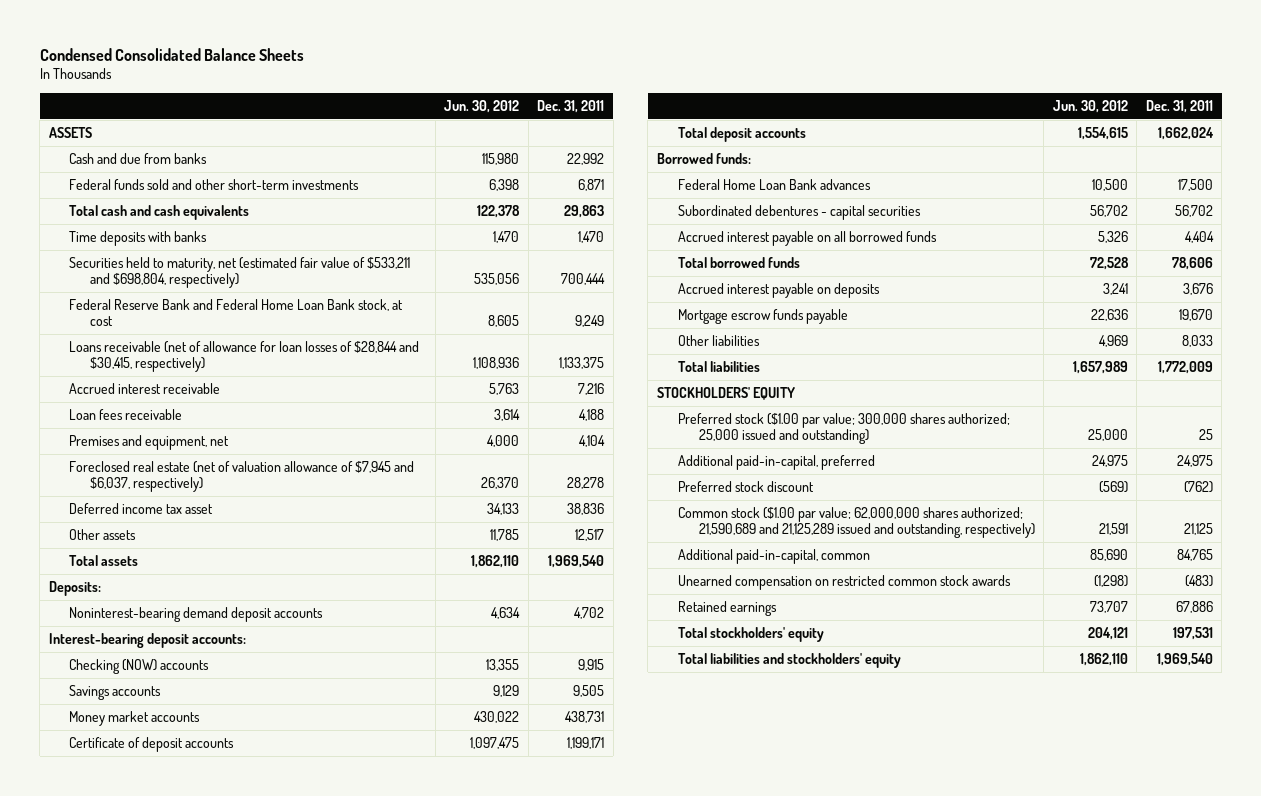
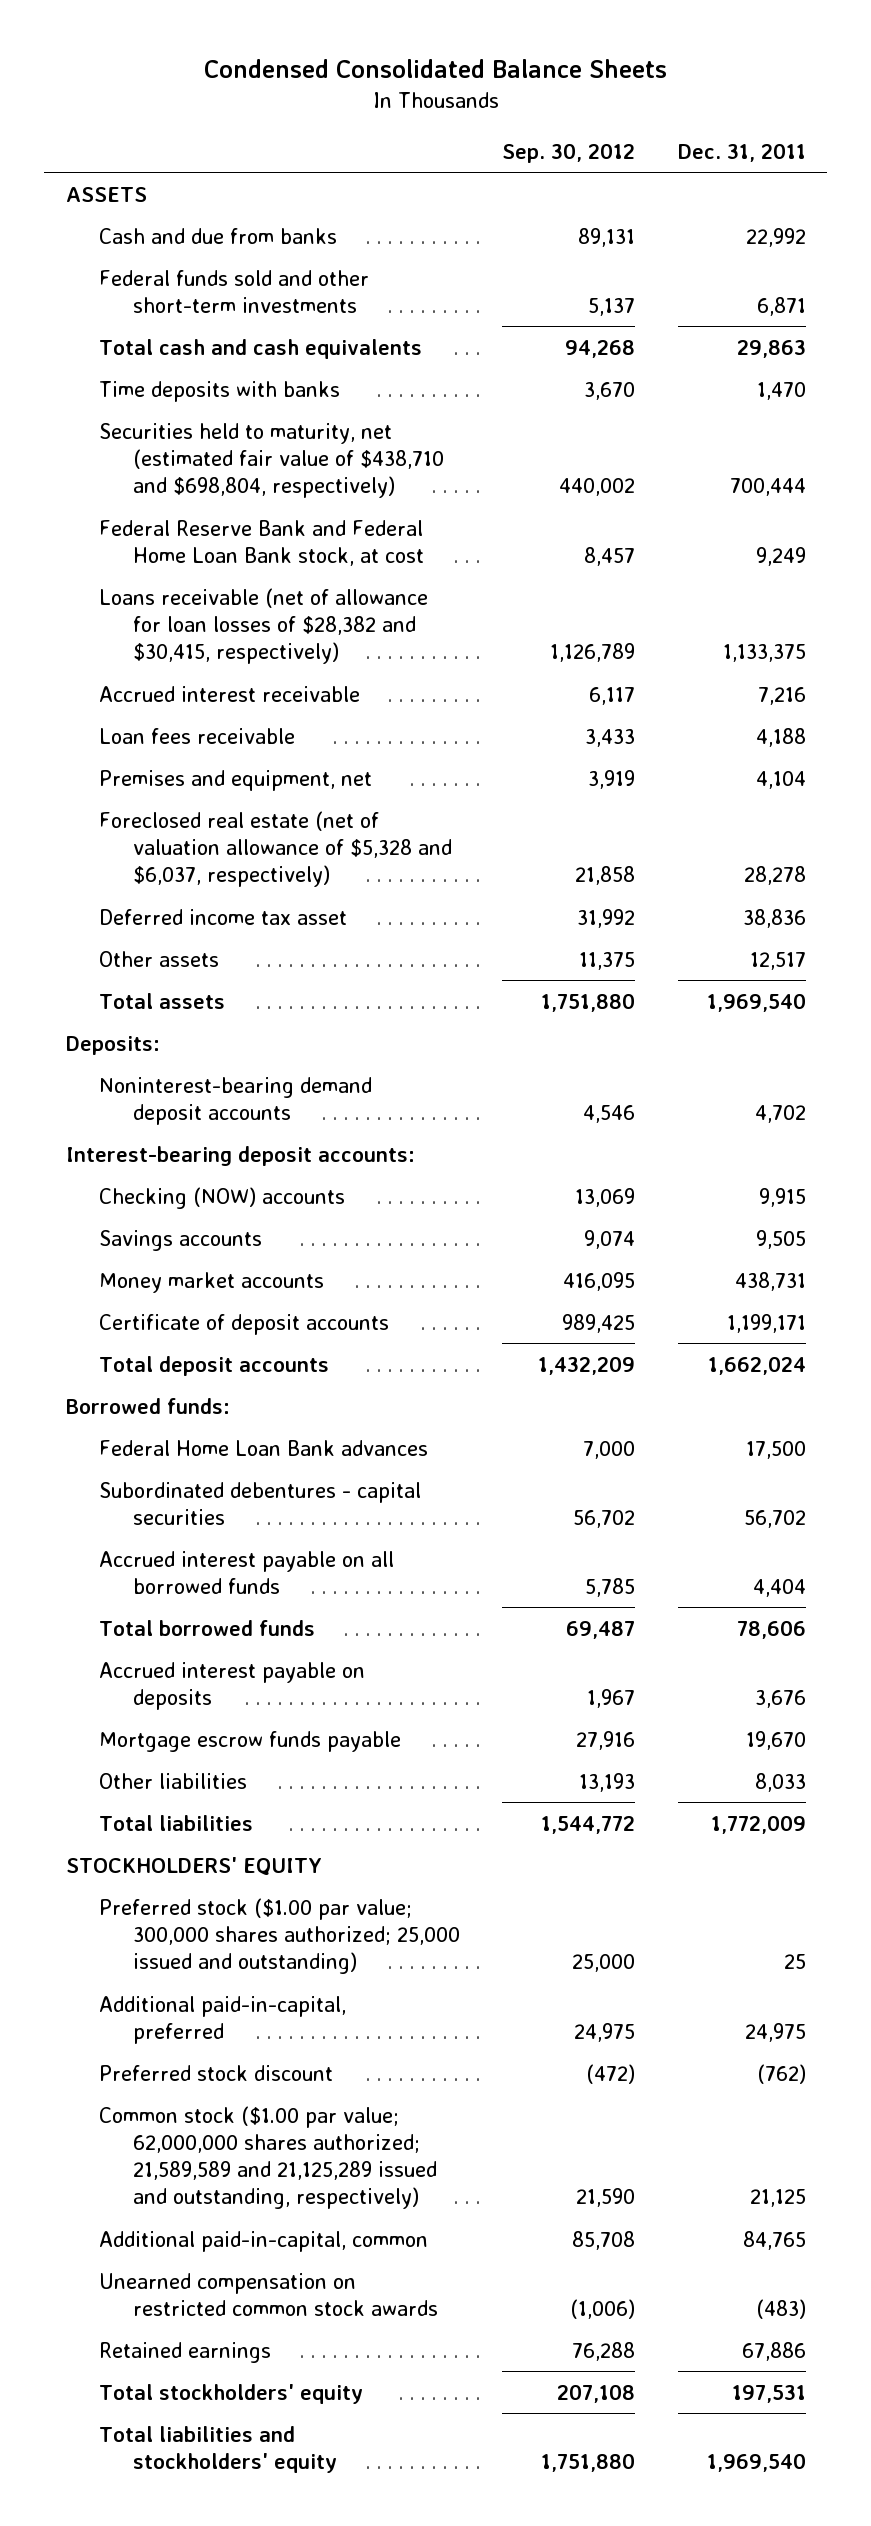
[444,100,520,114] Jun. 30, 2012 -> none
none -> [502,142,636,163] Sep. 30, 2012
[69,256,411,289] Securities held to maturity, net (estimated fair value of $533,211 and $698,804, respectively) -> [99,422,444,498] Securities held to maturity, net (estimated fair value of $438,710 and $698,804, respectively)
[69,340,420,373] Loans receivable (net of allowance for loan losses of $28,844 and $30,415, respectively) -> [99,587,429,664] Loans receivable (net of allowance for loan losses of $28,382 and $30,415, respectively)
[69,460,415,493] Foreclosed real estate (net of valuation allowance of $7,945 and $6,037, respectively) -> [99,810,452,887] Foreclosed real estate (net of valuation allowance of $5,328 and $6,037, respectively)
[677,506,1035,539] Common stock ($1.00 par value; 62,000,000 shares authorized; 21,590,689 and 21,125,289 issued and outstanding, respectively) -> [99,2105,437,2209] Common stock ($1.00 par value; 62,000,000 shares authorized; 21,589,589 and 21,125,289 issued and outstanding, respectively)

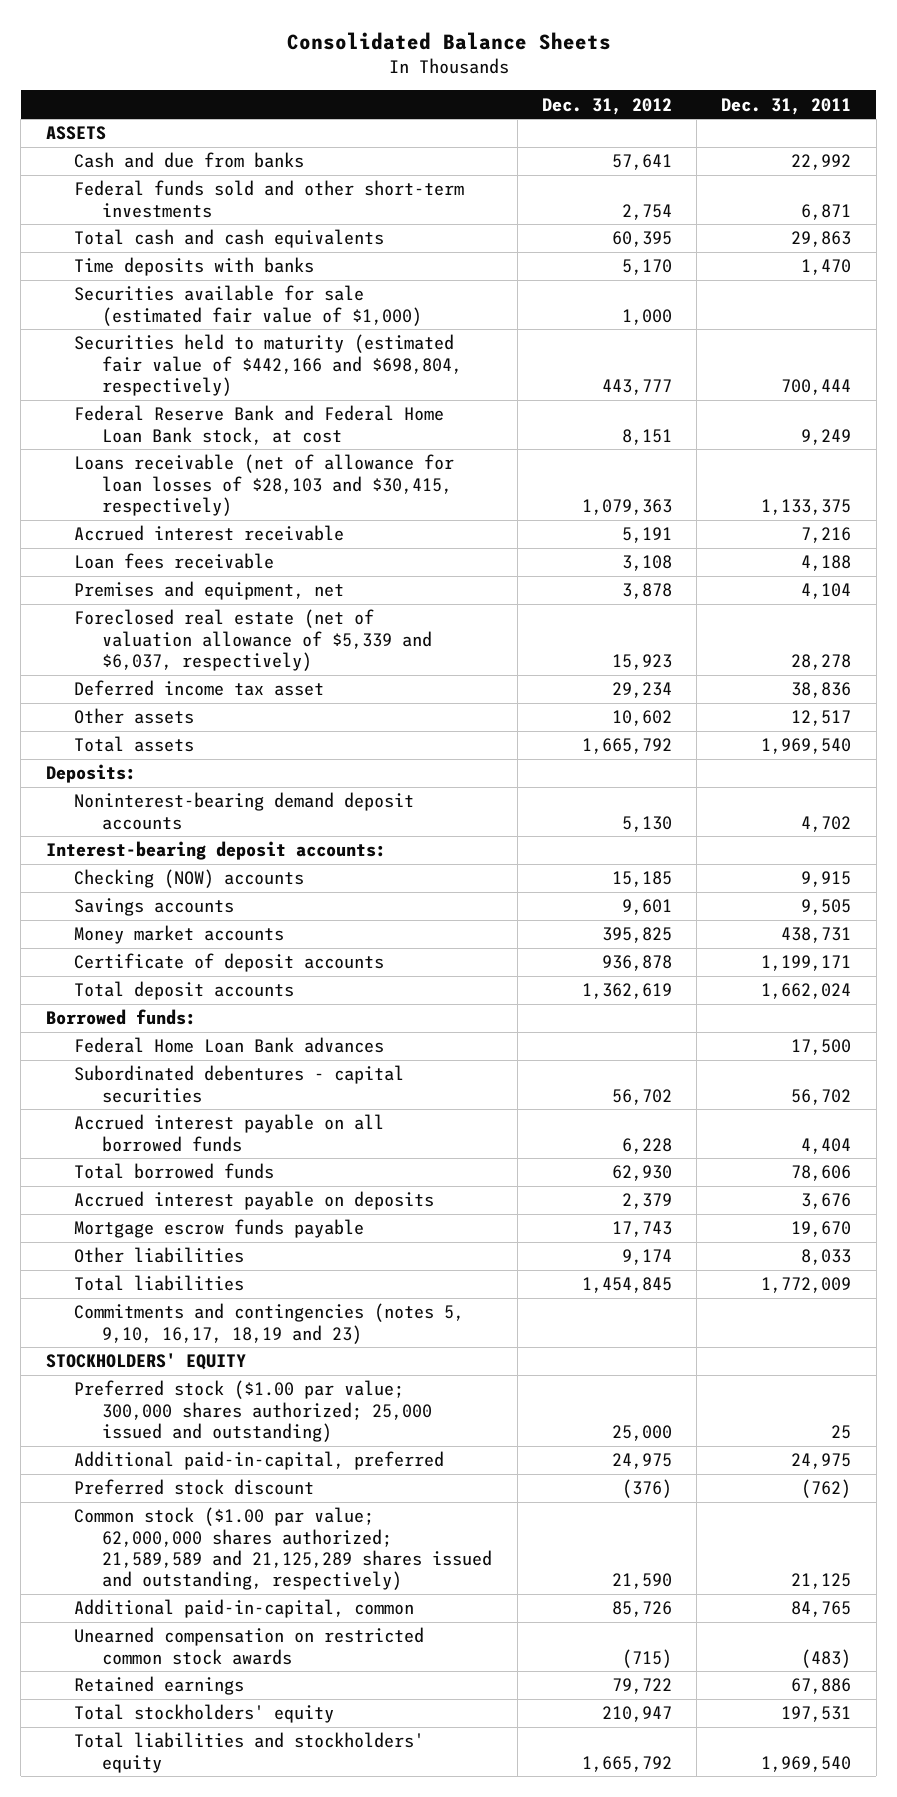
[203,59,667,79] Condensed Consolidated Balance Sheets -> [286,31,611,50] Consolidated Balance Sheets
[502,142,636,163] Sep. 30, 2012 -> none
none -> [541,97,672,115] Dec. 31, 2012
none -> [73,285,423,326] Securities available for sale (estimated fair value of $1,000)
[99,422,444,498] Securities held to maturity, net (estimated fair value of $438,710 and $698,804, respectively) -> [73,334,463,397] Securities held to maturity (estimated fair value of $442,166 and $698,804, respectively)
[99,587,429,664] Loans receivable (net of allowance for loan losses of $28,382 and $30,415, respectively) -> [73,454,454,517] Loans receivable (net of allowance for loan losses of $28,103 and $30,415, respectively)
[99,810,452,887] Foreclosed real estate (net of valuation allowance of $5,328 and $6,037, respectively) -> [73,609,433,672] Foreclosed real estate (net of valuation allowance of $5,339 and $6,037, respectively)
none -> [73,1303,464,1344] Commitments and contingencies (notes 5, 9,10, 16,17, 18,19 and 23)
[99,2105,437,2209] Common stock ($1.00 par value; 62,000,000 shares authorized; 21,589,589 and 21,125,289 issued and outstanding, respectively) -> [73,1507,493,1591] Common stock ($1.00 par value; 62,000,000 shares authorized; 21,589,589 and 21,125,289 shares issued and outstanding, respectively)

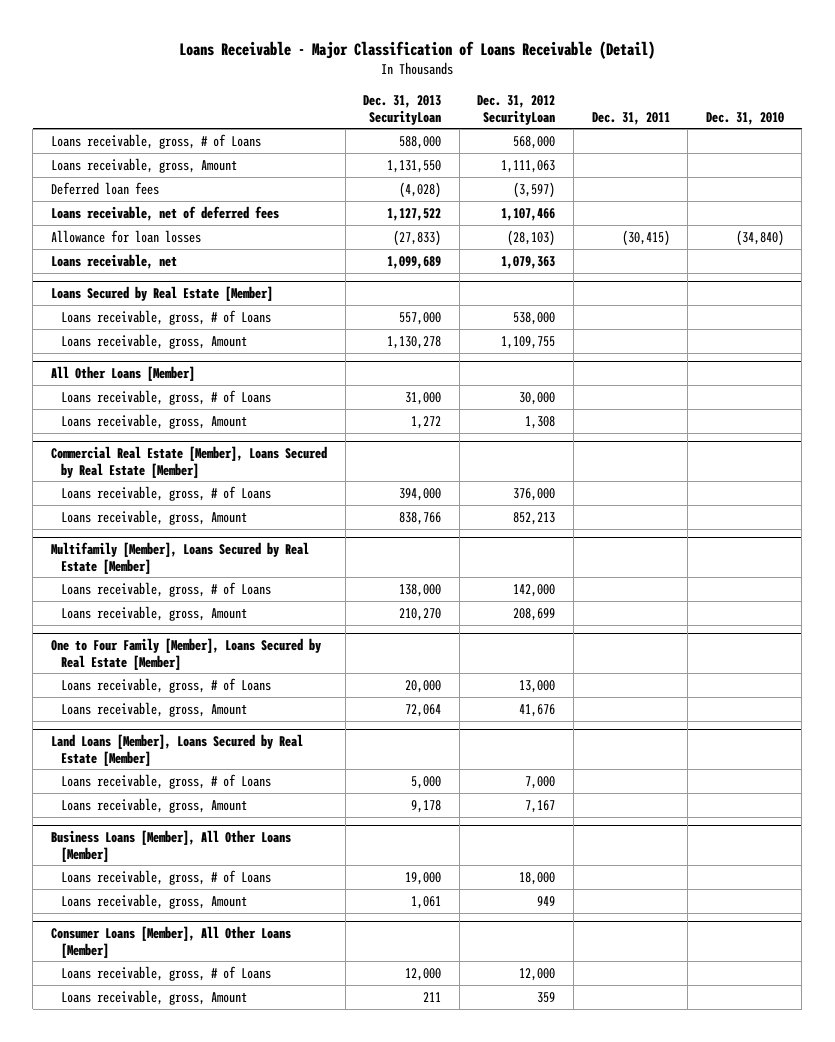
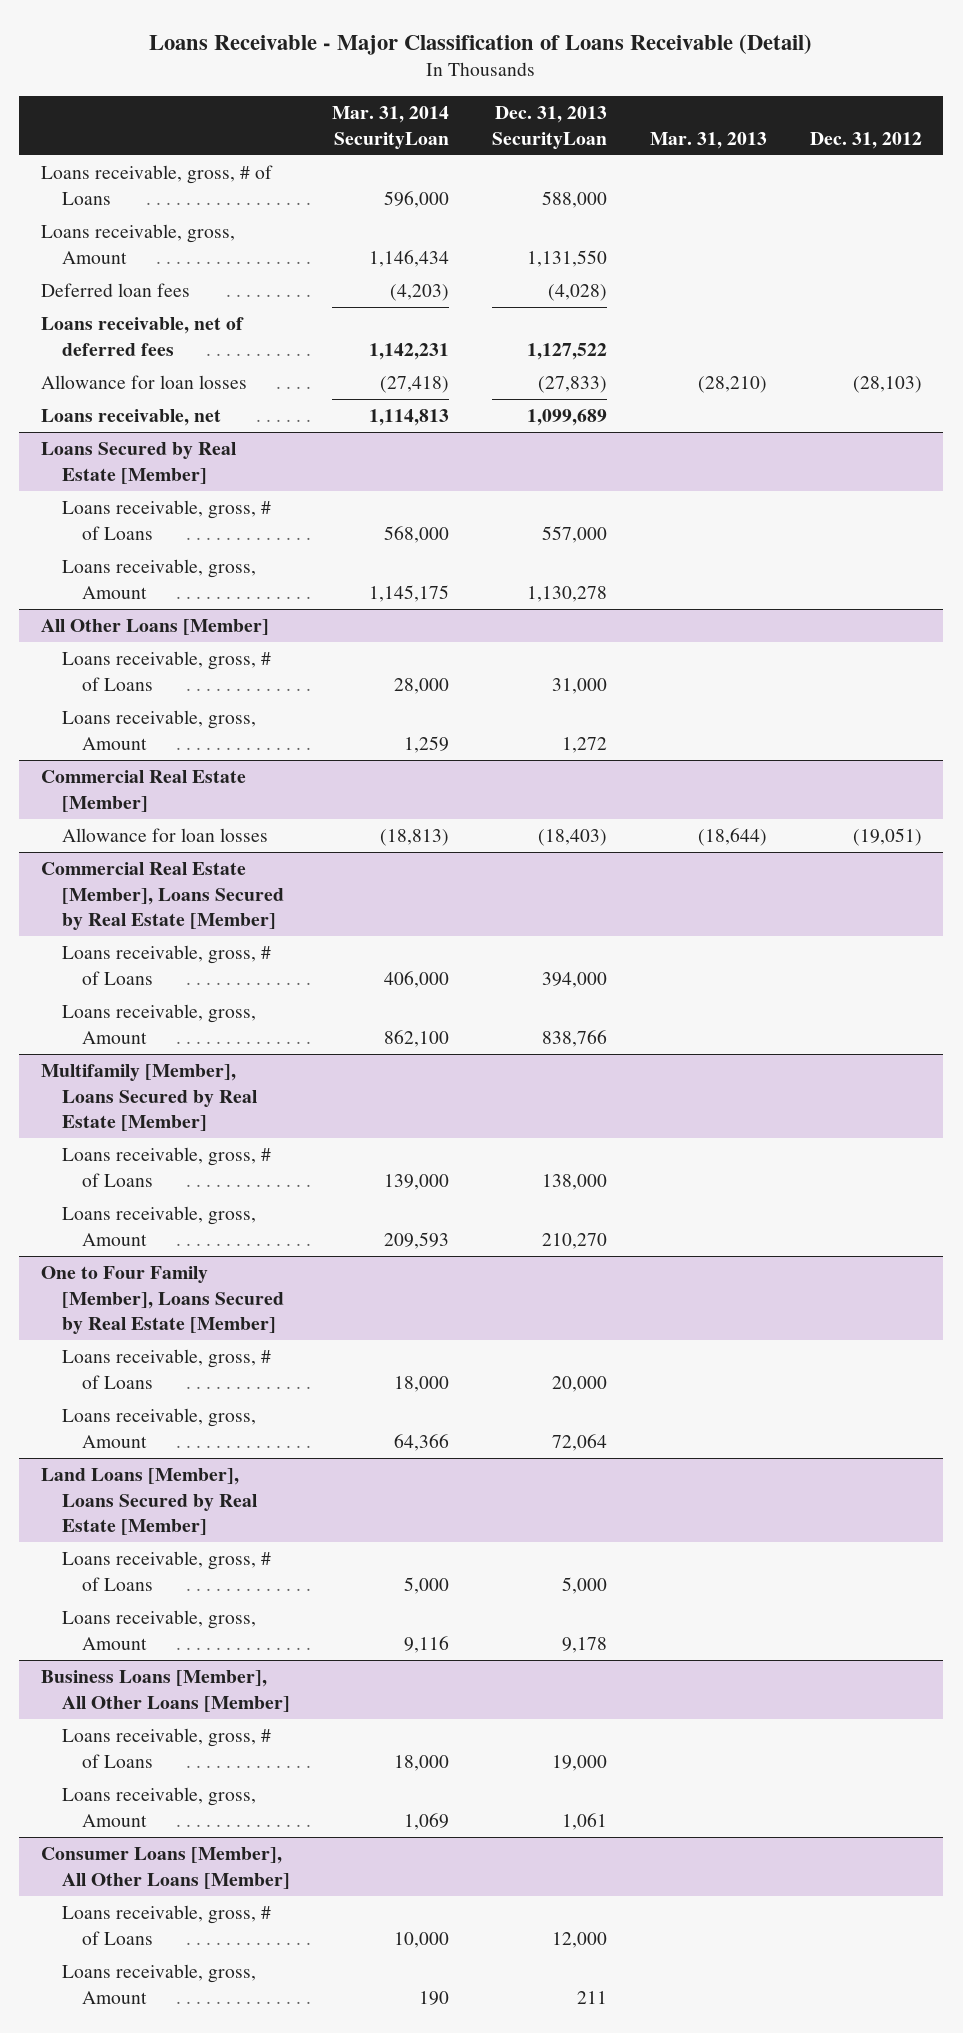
[477,95,556,125] Dec. 31, 2012 SecurityLoan -> none
[591,111,670,125] Dec. 31, 2011 -> none
[705,111,784,125] Dec. 31, 2010 -> none
none -> [332,106,450,149] Mar. 31, 2014 SecurityLoan
none -> [650,131,768,149] Mar. 31, 2013
none -> [810,131,923,149] Dec. 31, 2012
none -> [40,770,246,812] Commercial Real Estate [Member]
none -> [61,828,268,843] Allowance for loan losses

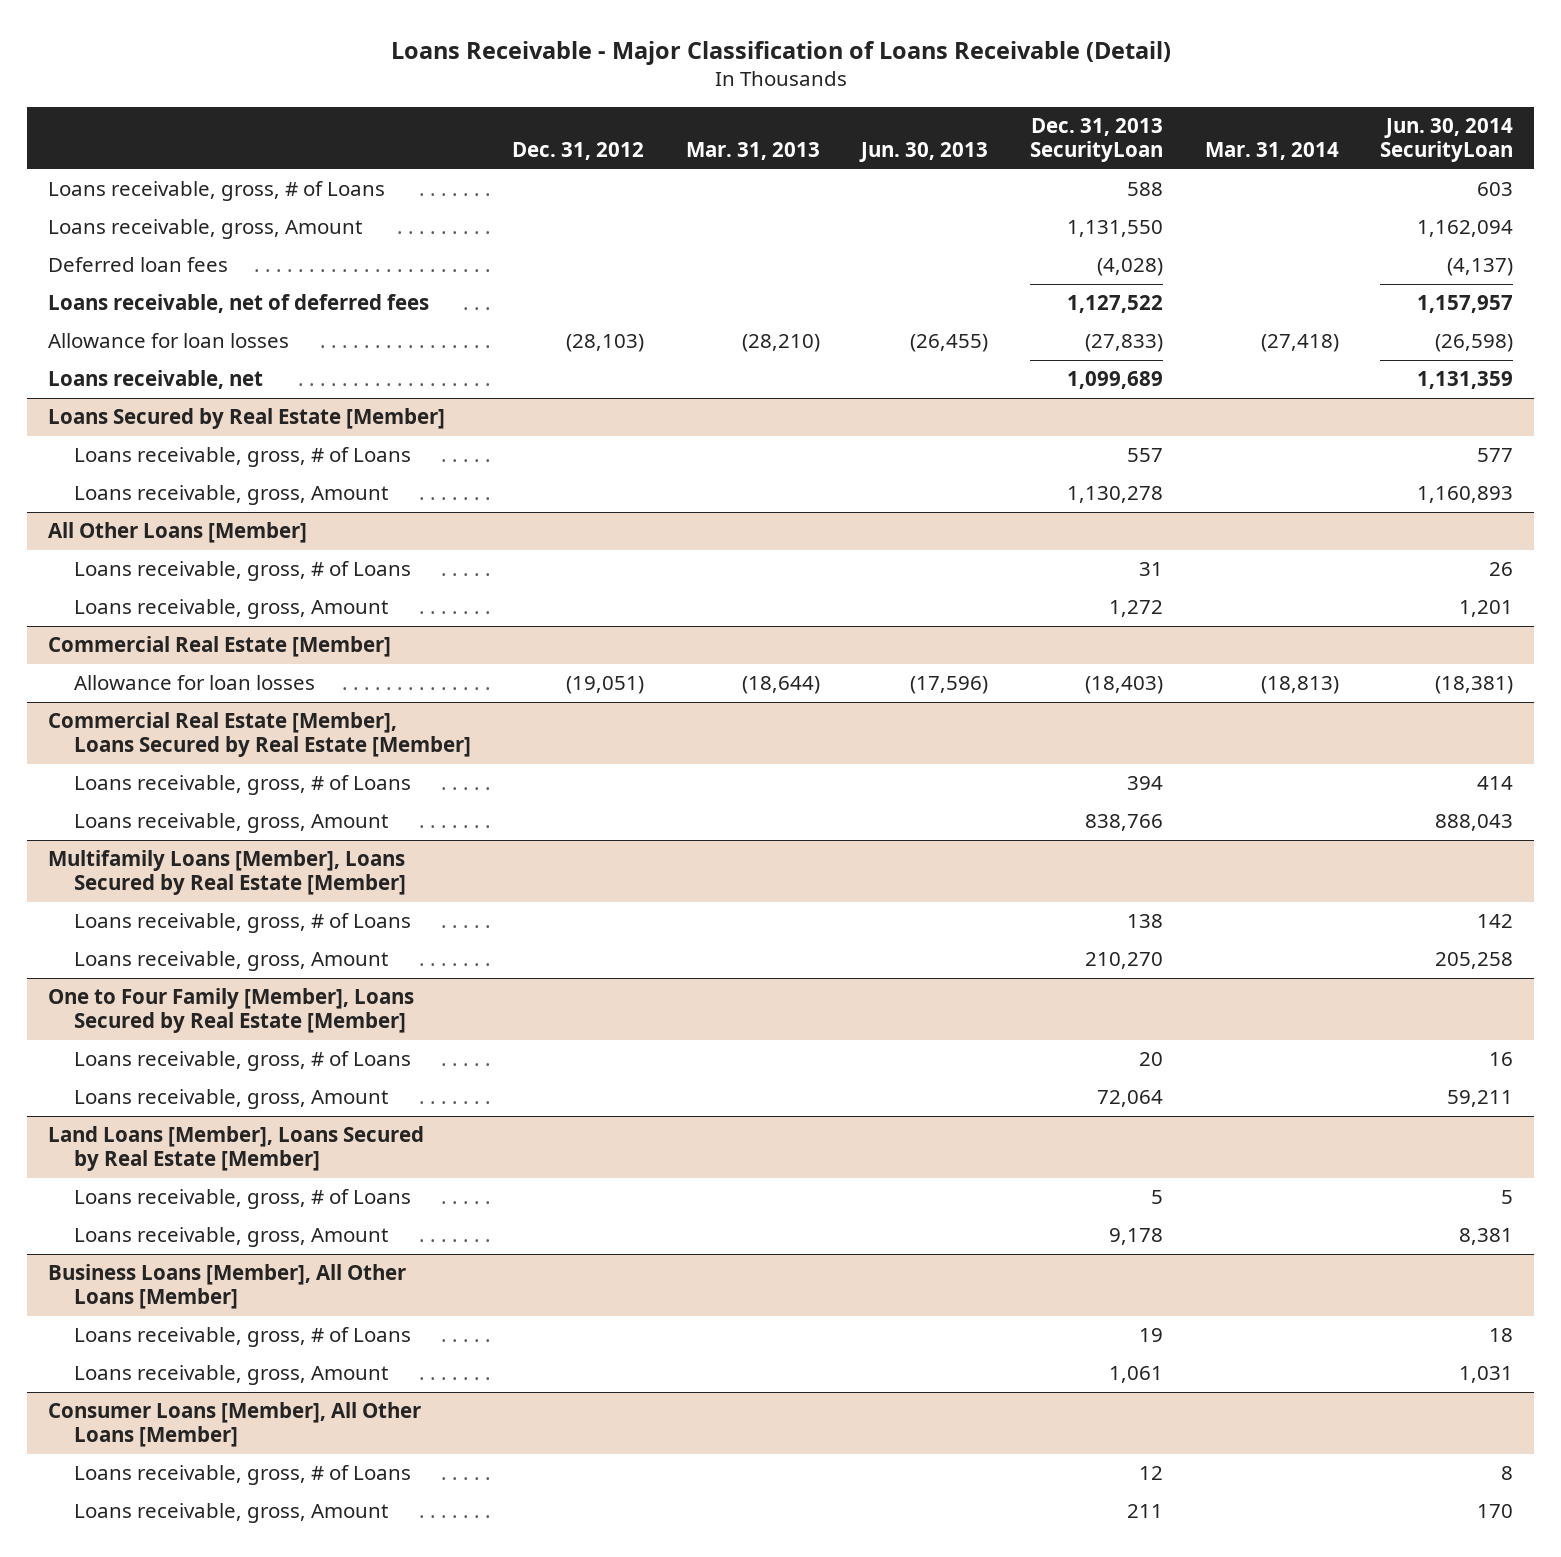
[332,106,450,149] Mar. 31, 2014 SecurityLoan -> none
none -> [859,142,989,163] Jun. 30, 2013
none -> [1204,142,1339,161] Mar. 31, 2014
none -> [1380,118,1514,163] Jun. 30, 2014 SecurityLoan
[542,190,608,208] 588,000 -> [1127,182,1164,197] 588
[542,525,608,543] 557,000 -> [1127,448,1164,463] 557
[552,677,608,694] 31,000 -> [1139,562,1164,577] 31
[542,971,608,988] 394,000 -> [1127,776,1164,791] 394
[40,1064,257,1132] Multifamily [Member], Loans Secured by Real Estate [Member] -> [47,850,406,896] Multifamily Loans [Member], Loans Secured by Real Estate [Member]
[542,1173,608,1190] 138,000 -> [1127,914,1164,929] 138
[552,1375,608,1392] 20,000 -> [1139,1052,1164,1067] 20
[562,1576,608,1594] 5,000 -> [1151,1190,1164,1205] 5
[552,1754,608,1771] 19,000 -> [1139,1328,1164,1343] 19
[552,1931,608,1948] 12,000 -> [1139,1466,1164,1481] 12

